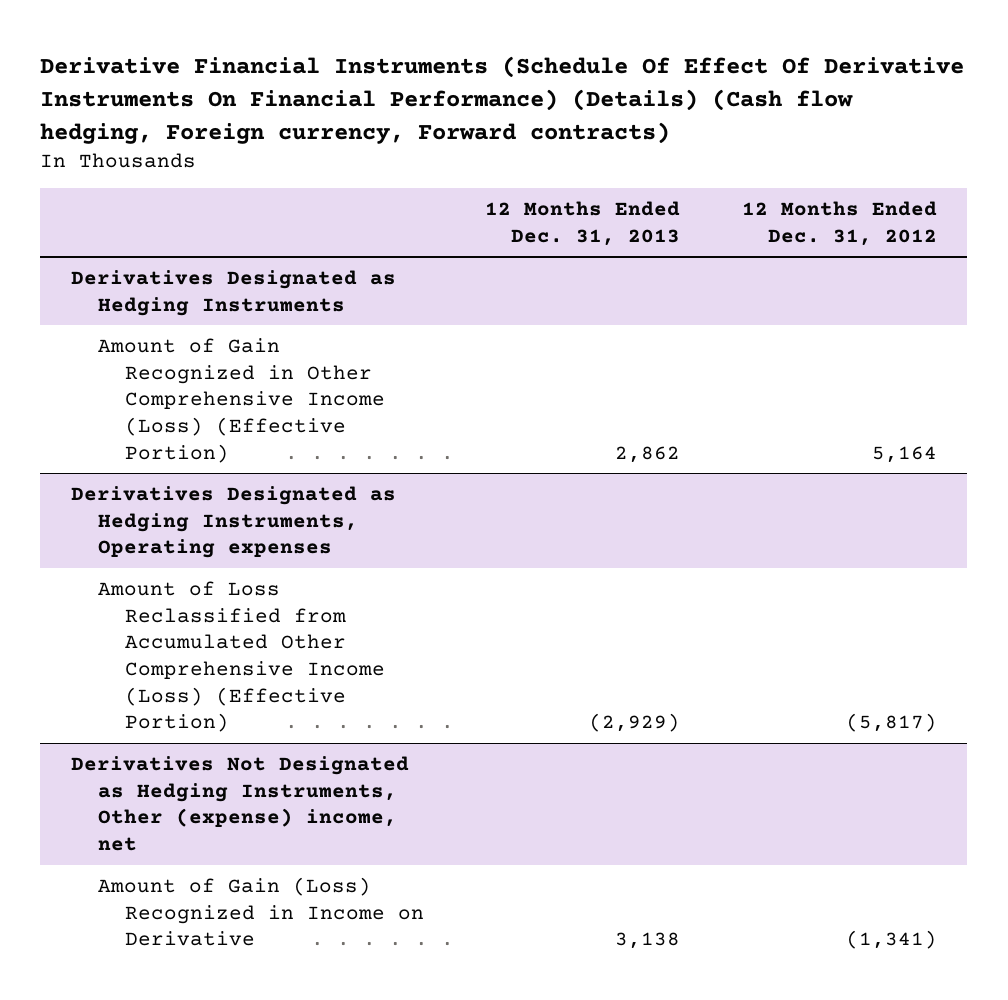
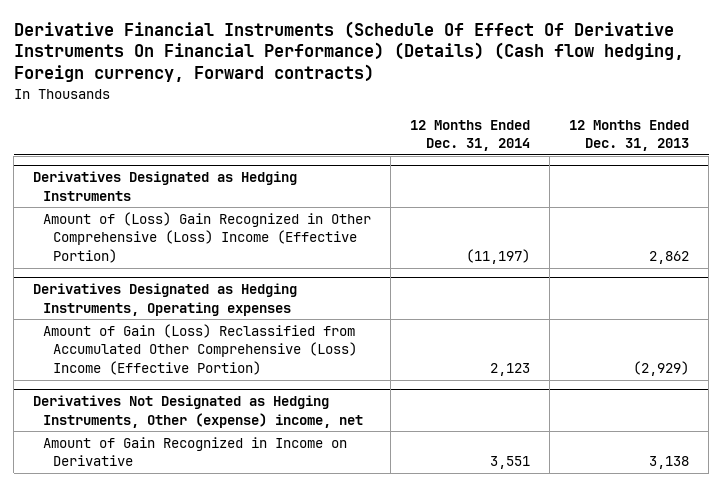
[741,200,937,246] 12 Months Ended Dec. 31, 2012 -> none
none -> [410,119,531,152] 12 Months Ended Dec. 31, 2014
[97,337,385,463] Amount of Gain Recognized in Other Comprehensive Income (Loss) (Effective Portion) -> [43,212,372,263] Amount of (Loss) Gain Recognized in Other Comprehensive (Loss) Income (Effective Portion)
[97,580,385,733] Amount of Loss Reclassified from Accumulated Other Comprehensive Income (Loss) (Effective Portion) -> [43,324,358,375] Amount of Gain (Loss) Reclassified from Accumulated Other Comprehensive (Loss) Income (Effective Portion)
[97,876,424,947] Amount of Gain (Loss) Recognized in Income on Derivative -> [43,437,348,467] Amount of Gain Recognized in Income on Derivative

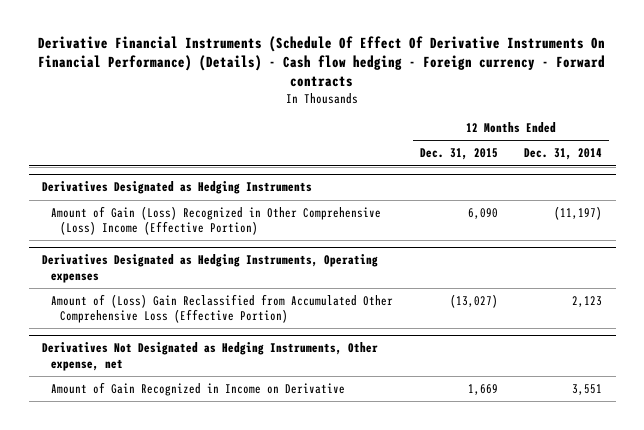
[13,20,684,83] Derivative Financial Instruments (Schedule Of Effect Of Derivative Instruments On Financial Performance) (Details) (Cash flow hedging, Foreign currency, Forward contracts) -> [38,35,606,88] Derivative Financial Instruments (Schedule Of Effect Of Derivative Instruments On Financial Performance) (Details) - Cash flow hedging - Foreign currency - Forward contracts
[569,119,690,152] 12 Months Ended Dec. 31, 2013 -> none
none -> [419,148,498,161] Dec. 31, 2015
[43,212,372,263] Amount of (Loss) Gain Recognized in Other Comprehensive (Loss) Income (Effective Portion) -> [51,205,382,236] Amount of Gain (Loss) Recognized in Other Comprehensive (Loss) Income (Effective Portion)
[43,324,358,375] Amount of Gain (Loss) Reclassified from Accumulated Other Comprehensive (Loss) Income (Effective Portion) -> [51,293,394,324] Amount of (Loss) Gain Reclassified from Accumulated Other Comprehensive Loss (Effective Portion)
[33,395,364,428] Derivatives Not Designated as Hedging Instruments, Other (expense) income, net -> [41,342,378,371] Derivatives Not Designated as Hedging Instruments, Other expense, net

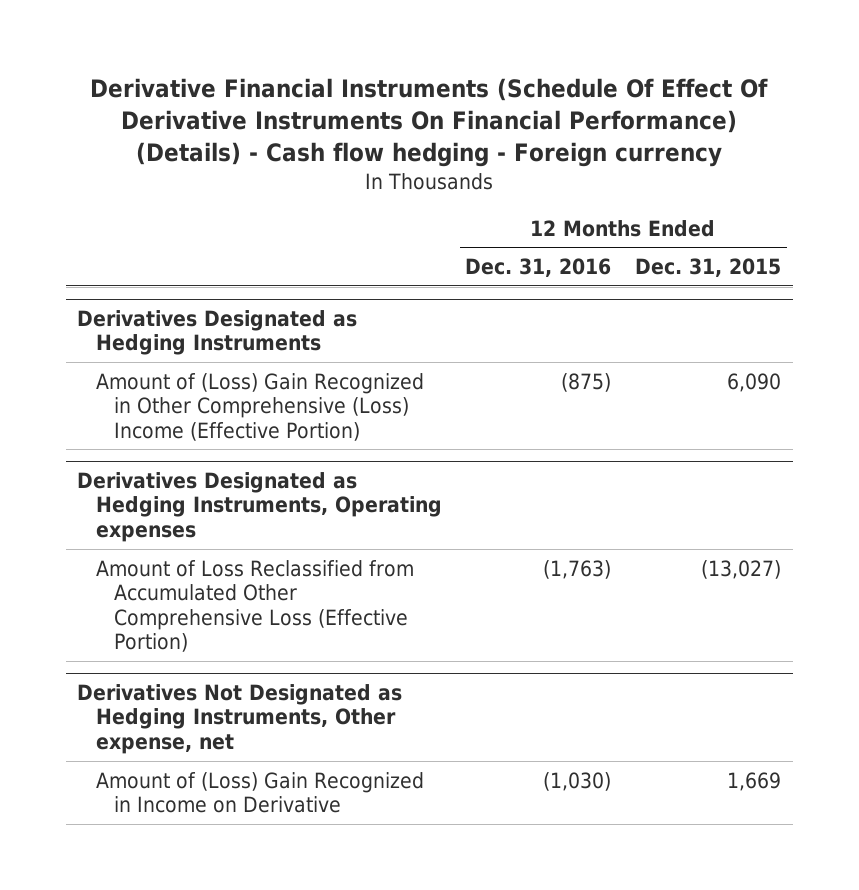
[38,35,606,88] Derivative Financial Instruments (Schedule Of Effect Of Derivative Instruments On Financial Performance) (Details) - Cash flow hedging - Foreign currency - Forward contracts -> [90,78,769,168] Derivative Financial Instruments (Schedule Of Effect Of Derivative Instruments On Financial Performance) (Details) - Cash flow hedging - Foreign currency
[524,148,603,161] Dec. 31, 2014 -> none
none -> [465,258,612,278] Dec. 31, 2016
[51,205,382,236] Amount of Gain (Loss) Recognized in Other Comprehensive (Loss) Income (Effective Portion) -> [95,372,424,441] Amount of (Loss) Gain Recognized in Other Comprehensive (Loss) Income (Effective Portion)
[51,293,394,324] Amount of (Loss) Gain Reclassified from Accumulated Other Comprehensive Loss (Effective Portion) -> [95,559,414,653] Amount of Loss Reclassified from Accumulated Other Comprehensive Loss (Effective Portion)
[51,381,346,396] Amount of Gain Recognized in Income on Derivative -> [95,771,424,814] Amount of (Loss) Gain Recognized in Income on Derivative

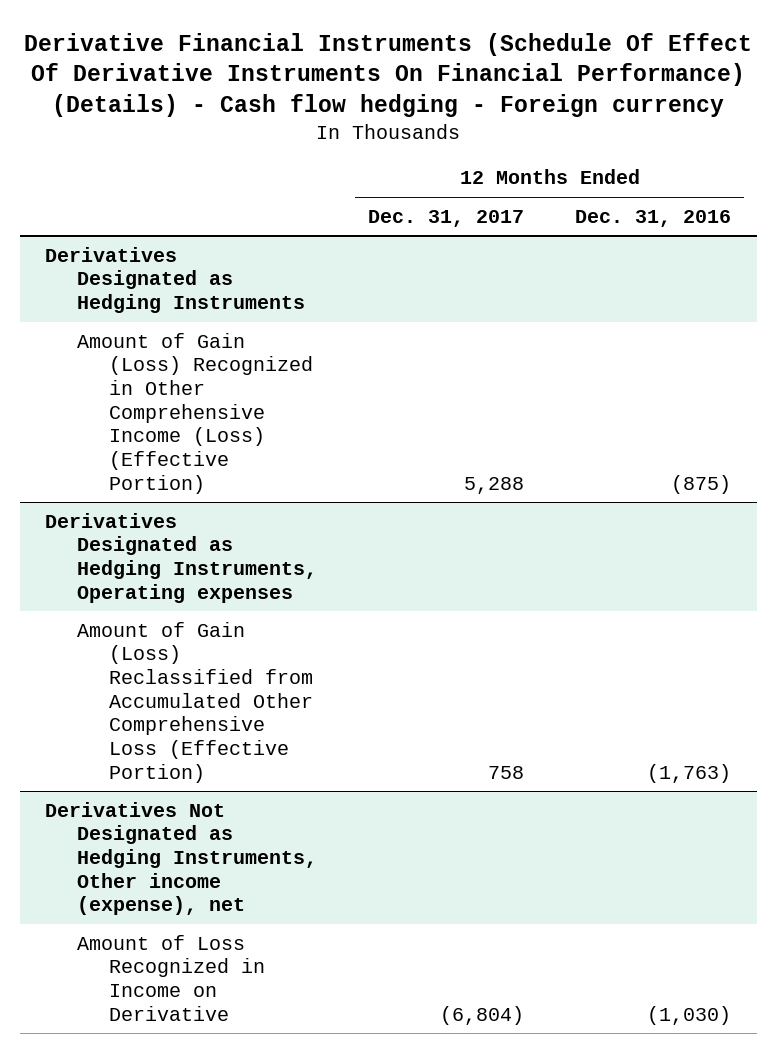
[635,258,782,278] Dec. 31, 2015 -> none
none -> [368,209,525,227] Dec. 31, 2017
[95,372,424,441] Amount of (Loss) Gain Recognized in Other Comprehensive (Loss) Income (Effective Portion) -> [76,332,313,494] Amount of Gain (Loss) Recognized in Other Comprehensive Income (Loss) (Effective Portion)
[95,559,414,653] Amount of Loss Reclassified from Accumulated Other Comprehensive Loss (Effective Portion) -> [76,621,313,783] Amount of Gain (Loss) Reclassified from Accumulated Other Comprehensive Loss (Effective Portion)
[77,683,403,754] Derivatives Not Designated as Hedging Instruments, Other expense, net -> [45,801,317,916] Derivatives Not Designated as Hedging Instruments, Other income (expense), net
[95,771,424,814] Amount of (Loss) Gain Recognized in Income on Derivative -> [76,934,265,1021] Amount of Loss Recognized in Income on Derivative

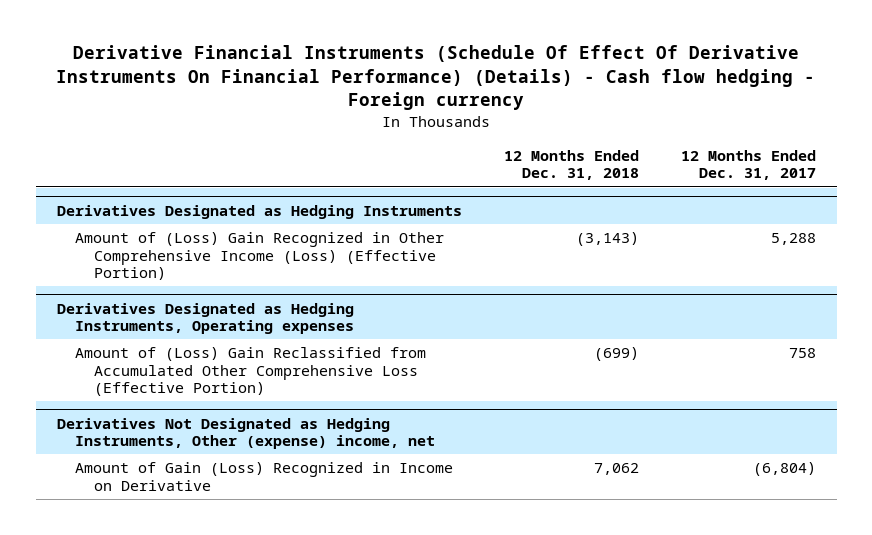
[575,209,732,227] Dec. 31, 2016 -> none
none -> [503,149,639,181] 12 Months Ended Dec. 31, 2018
[76,332,313,494] Amount of Gain (Loss) Recognized in Other Comprehensive Income (Loss) (Effective Portion) -> [75,232,445,280] Amount of (Loss) Gain Recognized in Other Comprehensive Income (Loss) (Effective Portion)
[76,621,313,783] Amount of Gain (Loss) Reclassified from Accumulated Other Comprehensive Loss (Effective Portion) -> [75,347,427,396] Amount of (Loss) Gain Reclassified from Accumulated Other Comprehensive Loss (Effective Portion)
[45,801,317,916] Derivatives Not Designated as Hedging Instruments, Other income (expense), net -> [56,417,436,450] Derivatives Not Designated as Hedging Instruments, Other (expense) income, net
[76,934,265,1021] Amount of Loss Recognized in Income on Derivative -> [75,462,454,491] Amount of Gain (Loss) Recognized in Income on Derivative

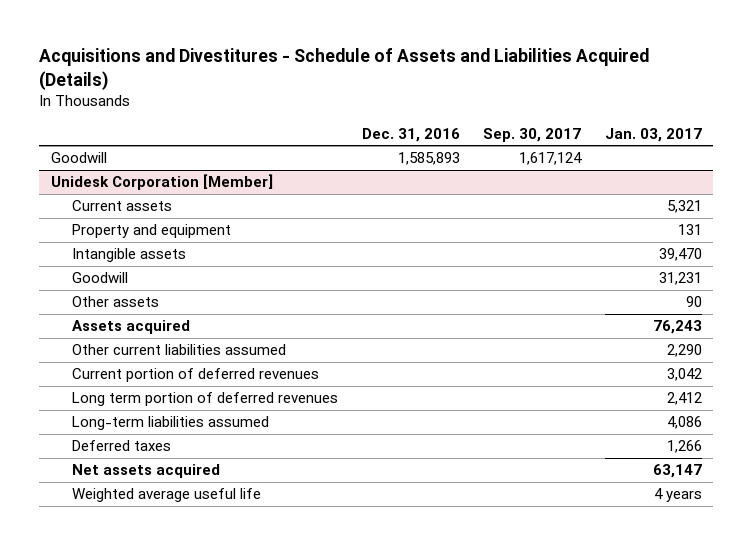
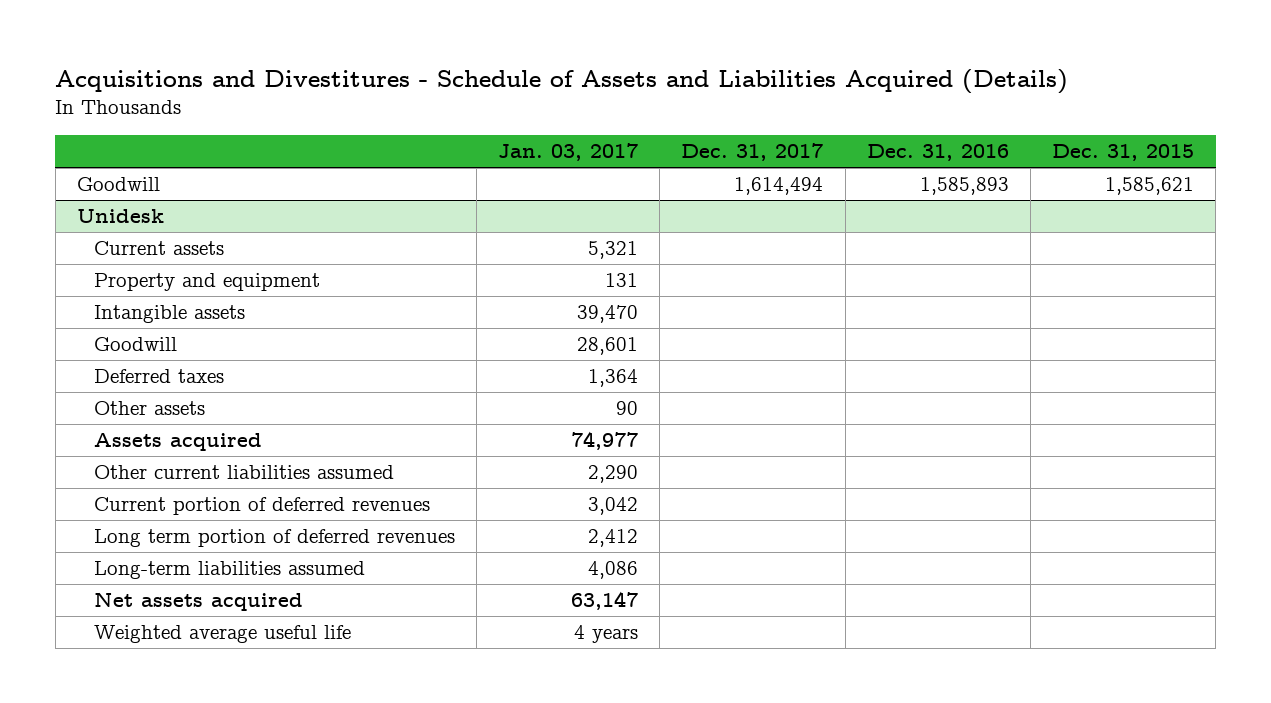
[483,127,582,142] Sep. 30, 2017 -> none
none -> [681,142,824,161] Dec. 31, 2017
none -> [1051,143,1194,161] Dec. 31, 2015
[50,174,273,191] Unidesk Corporation [Member] -> [77,209,165,224] Unidesk
[658,272,702,286] 31,231 -> [577,337,639,356] 28,601
none -> [93,369,224,384] Deferred taxes
[652,320,702,335] 76,243 -> [571,431,639,451] 74,977
[72,440,172,452] Deferred taxes -> none

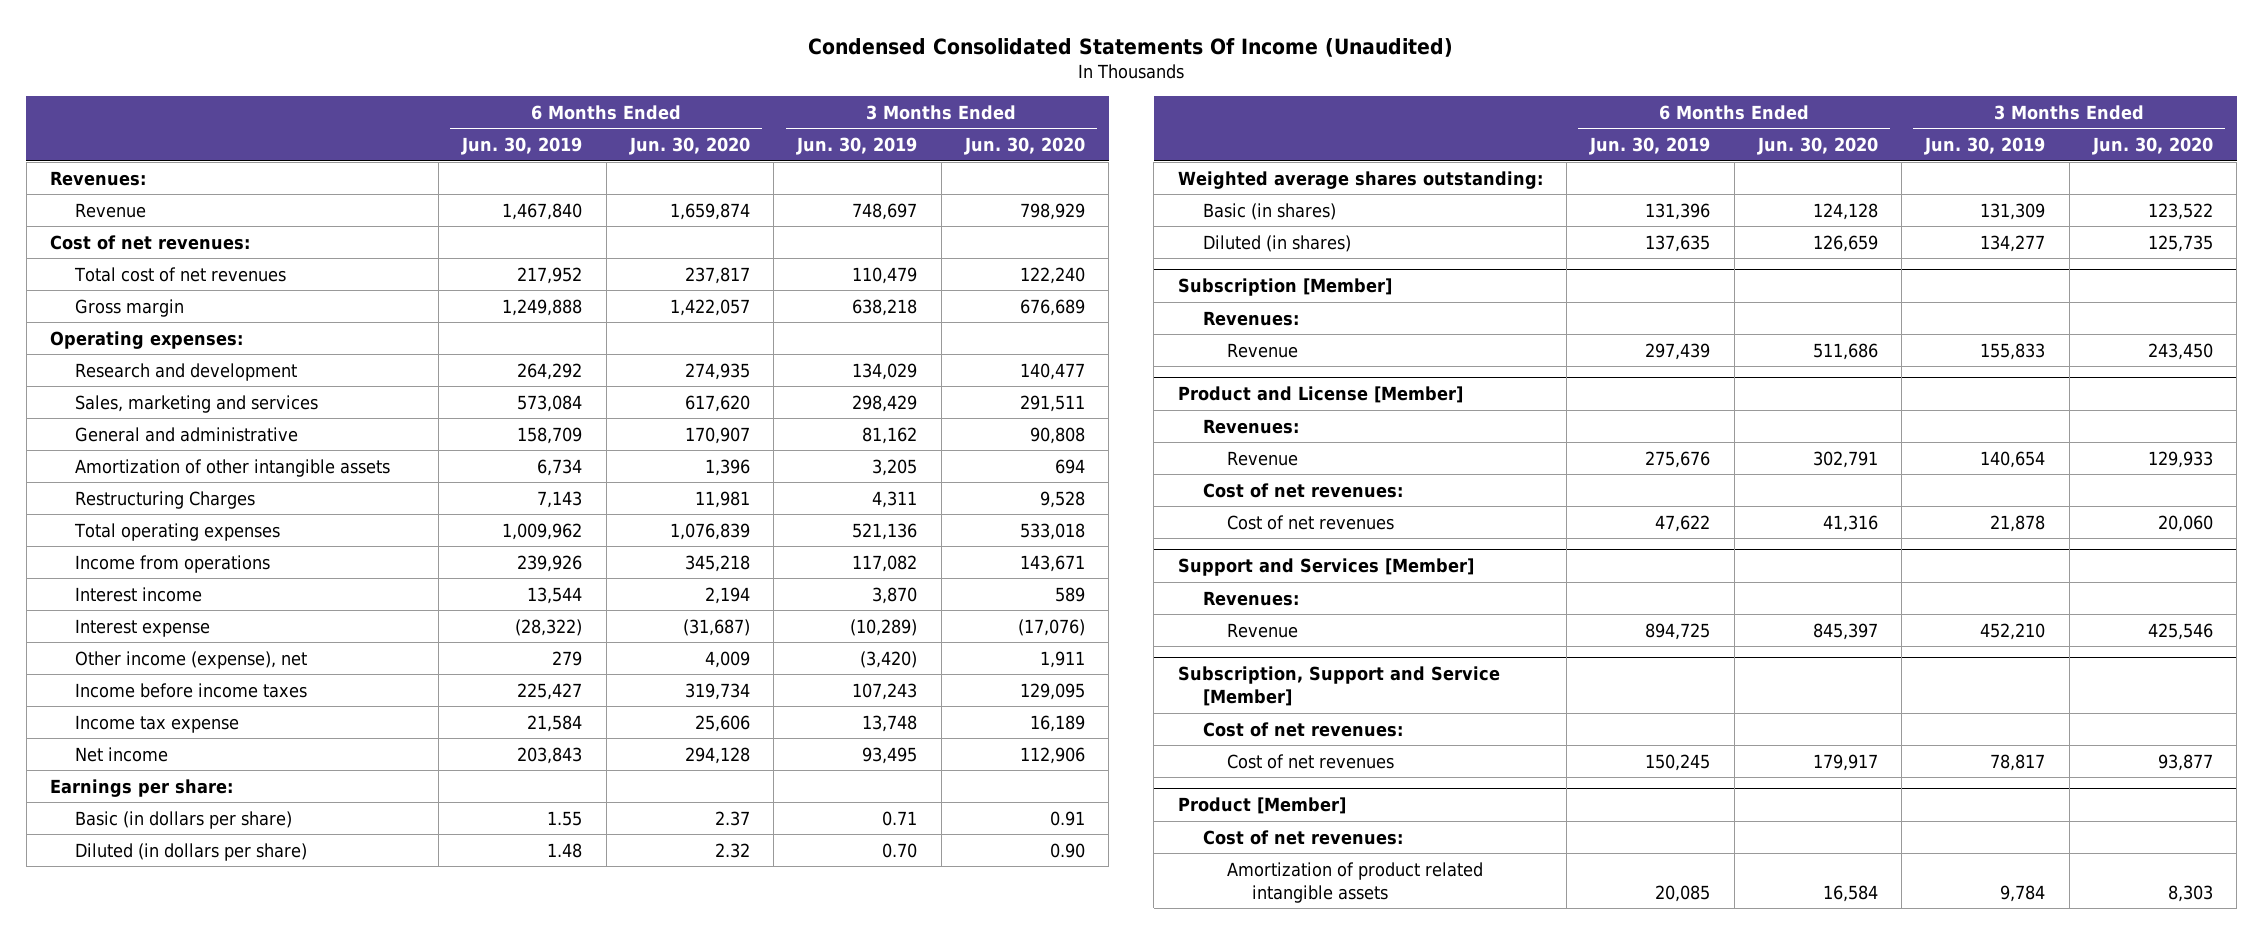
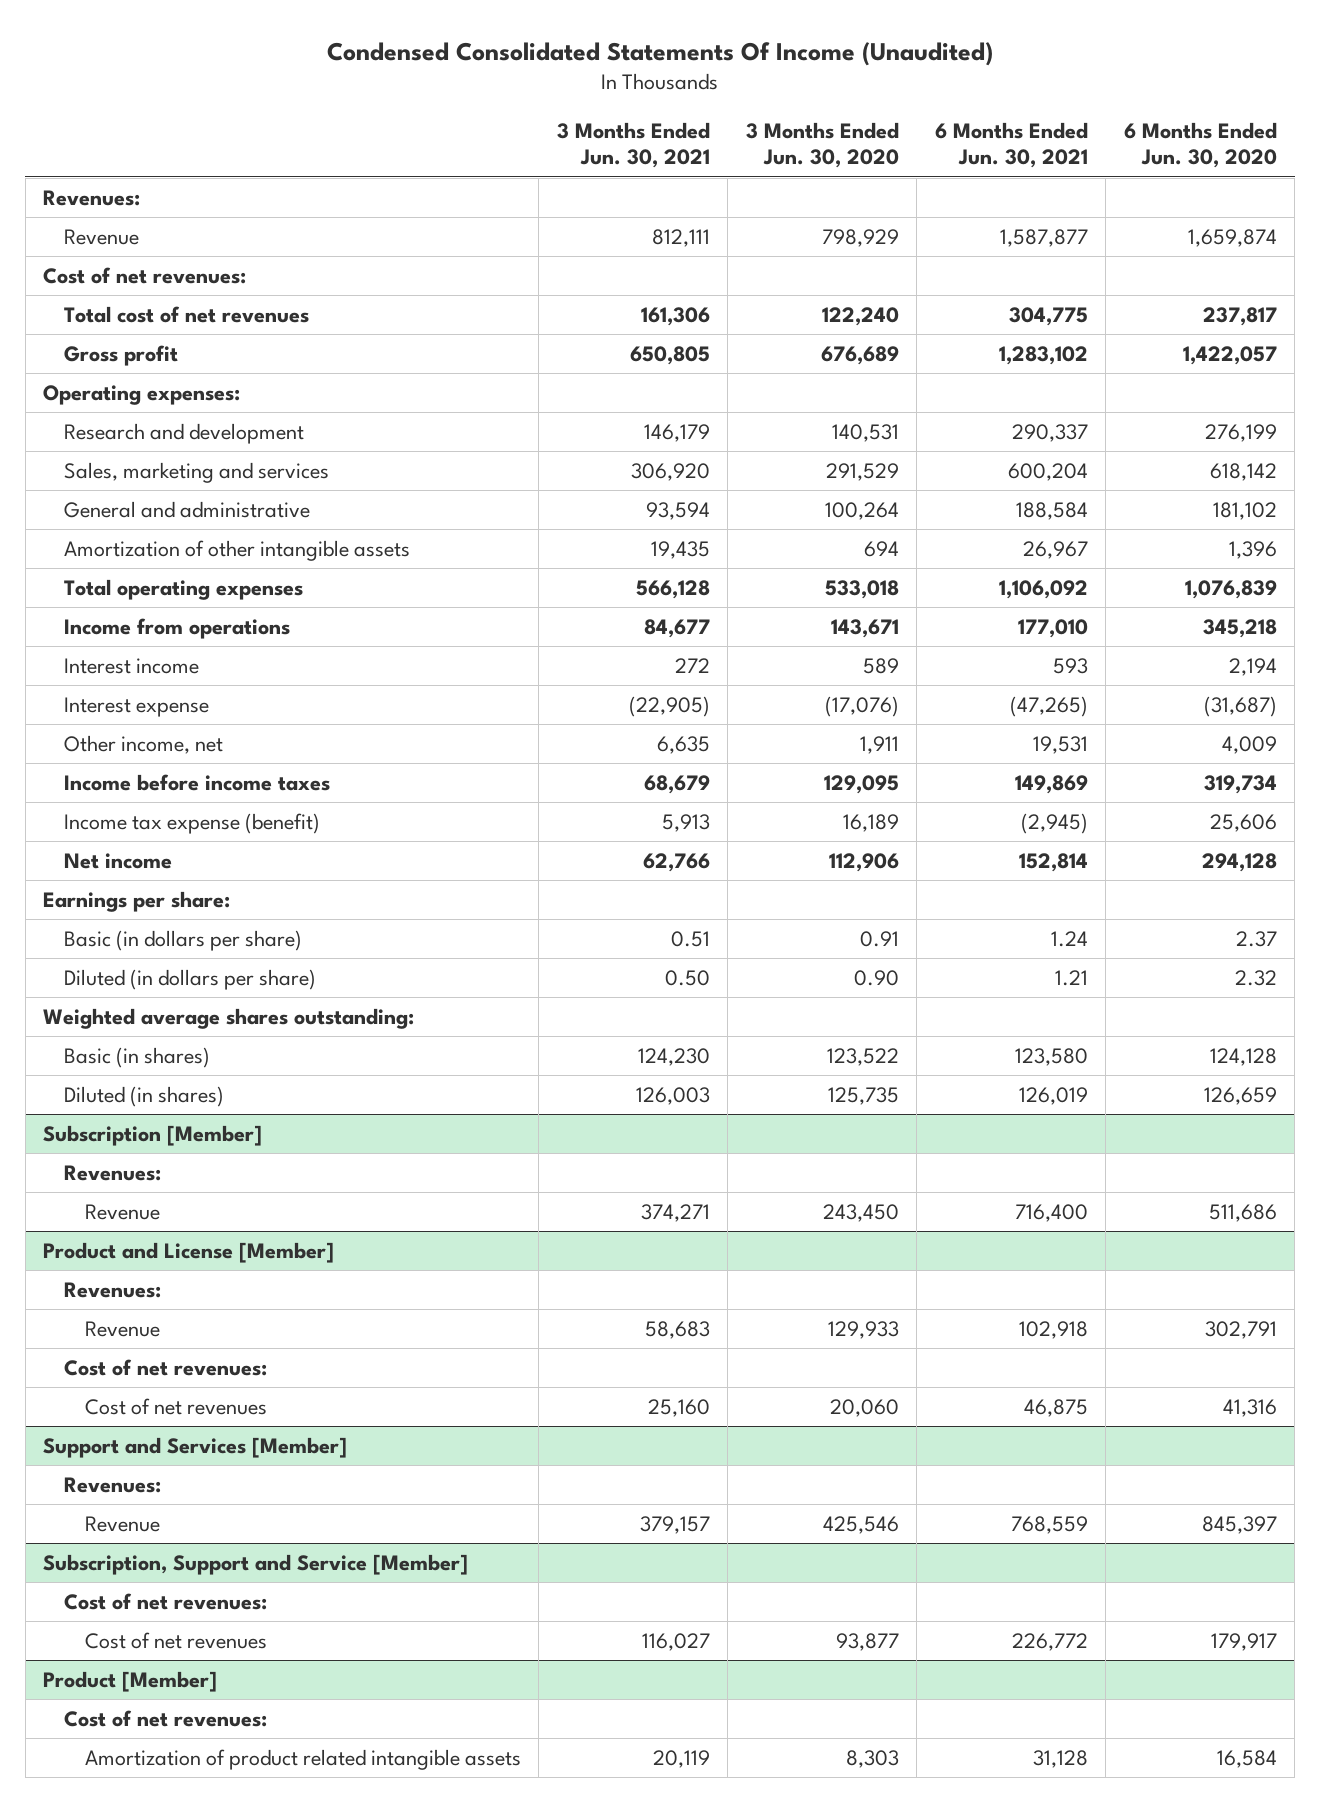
[461,137,583,156] Jun. 30, 2019 -> none
[796,137,918,156] Jun. 30, 2019 -> none
none -> [556,122,710,169] 3 Months Ended Jun. 30, 2021
none -> [934,122,1088,169] 6 Months Ended Jun. 30, 2021
[74,298,184,317] Gross margin -> [64,344,179,366] Gross profit
[684,362,750,380] 274,935 -> [1204,423,1277,442] 276,199
[1020,362,1086,380] 140,477 -> [831,423,899,442] 140,531
[684,394,750,412] 617,620 -> [1209,462,1277,481] 618,142
[1020,394,1086,412] 291,511 -> [825,462,899,481] 291,529
[684,426,750,444] 170,907 -> [1212,501,1277,520] 181,102
[1030,426,1086,444] 90,808 -> [824,501,899,520] 100,264
[74,490,255,509] Restructuring Charges -> none
[74,650,307,669] Other income (expense), net -> [64,734,224,754] Other income, net
[74,714,239,733] Income tax expense -> [64,812,321,834] Income tax expense (benefit)

